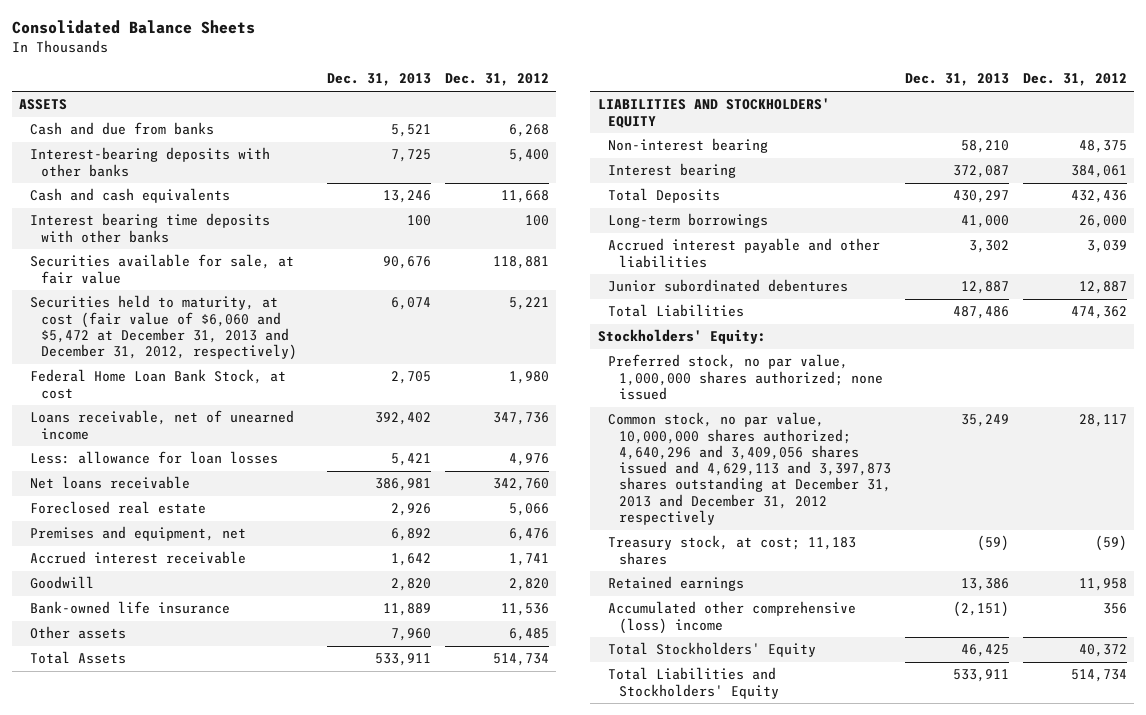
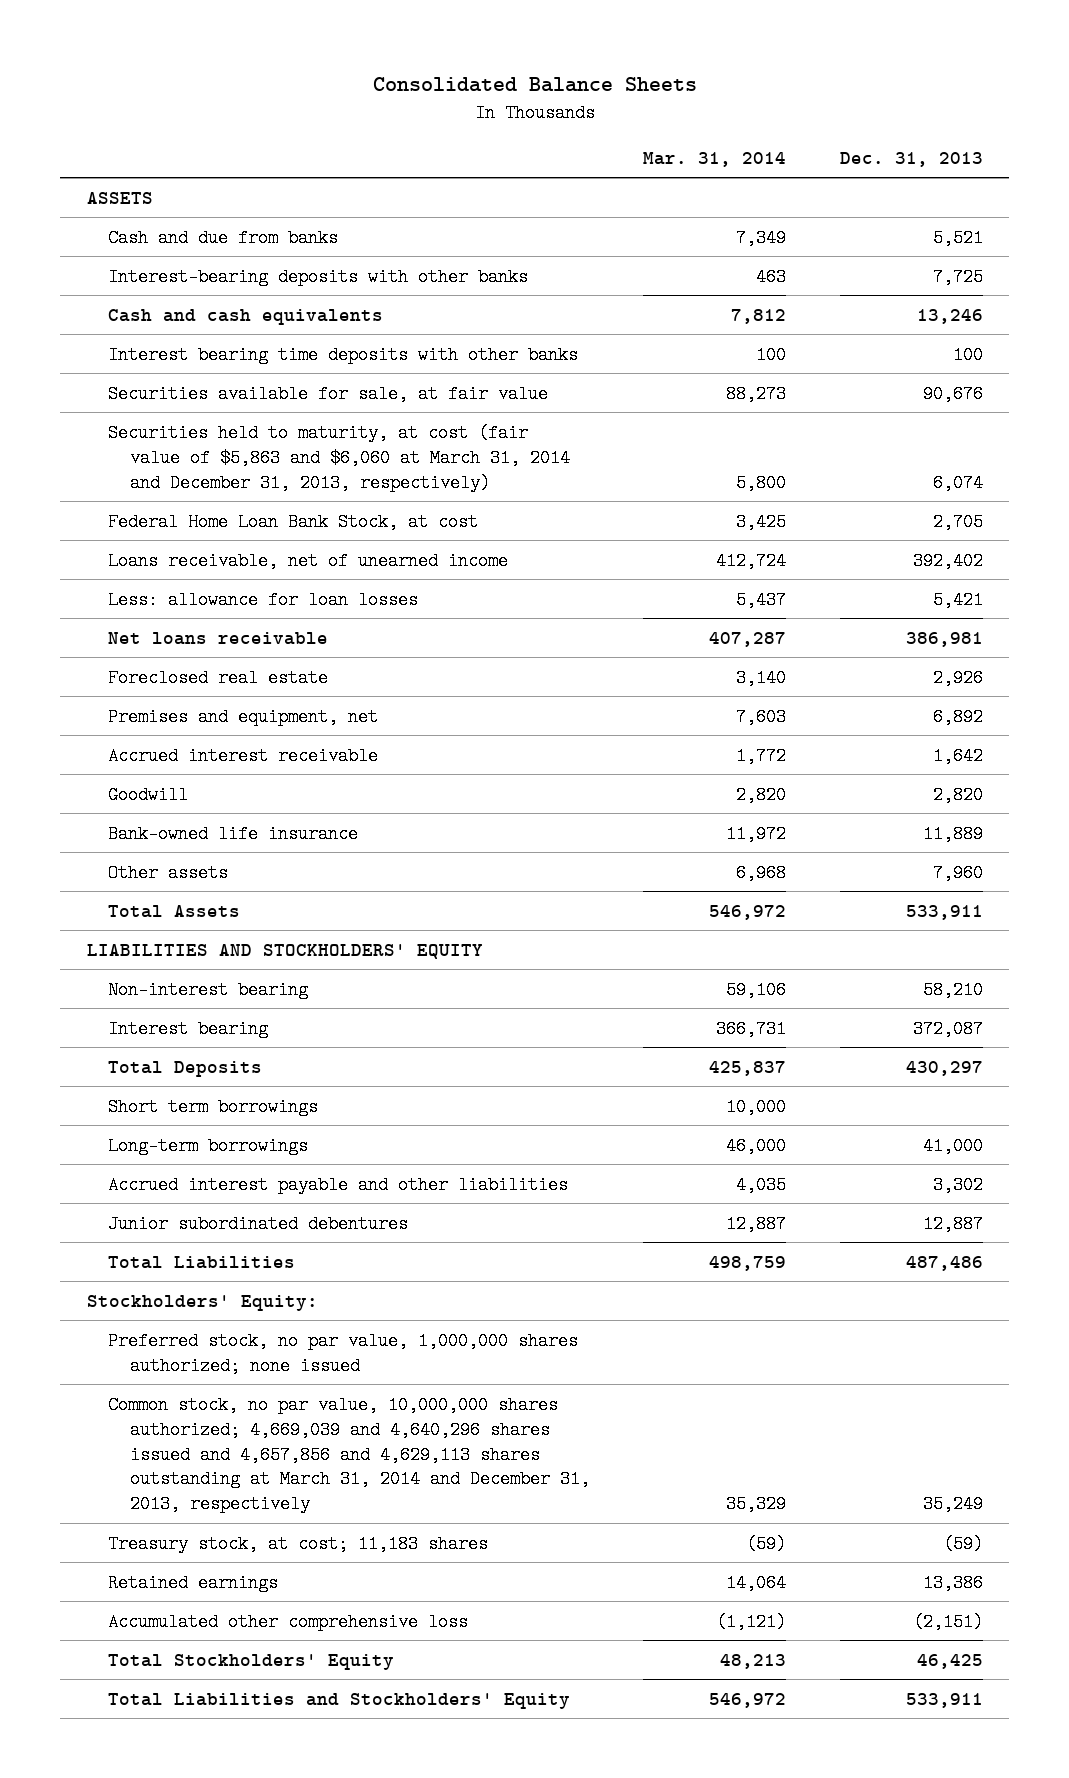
[444,73,549,87] Dec. 31, 2012 -> none
none -> [643,151,787,167] Mar. 31, 2014
[29,295,297,361] Securities held to maturity, at cost (fair value of $6,060 and $5,472 at December 31, 2013 and December 31, 2012, respectively) -> [108,423,571,492] Securities held to maturity, at cost (fair value of $5,863 and $6,060 at March 31, 2014 and December 31, 2013, respectively)
none -> [108,1097,319,1116] Short term borrowings
[608,412,892,526] Common stock, no par value, 10,000,000 shares authorized; 4,640,296 and 3,409,056 shares issued and 4,629,113 and 3,397,873 shares outstanding at December 31, 2013 and December 31, 2012 respectively -> [108,1395,591,1514] Common stock, no par value, 10,000,000 shares authorized; 4,669,039 and 4,640,296 shares issued and 4,657,856 and 4,629,113 shares outstanding at March 31, 2014 and December 31, 2013, respectively
[608,601,857,634] Accumulated other comprehensive (loss) income -> [108,1612,469,1631] Accumulated other comprehensive loss

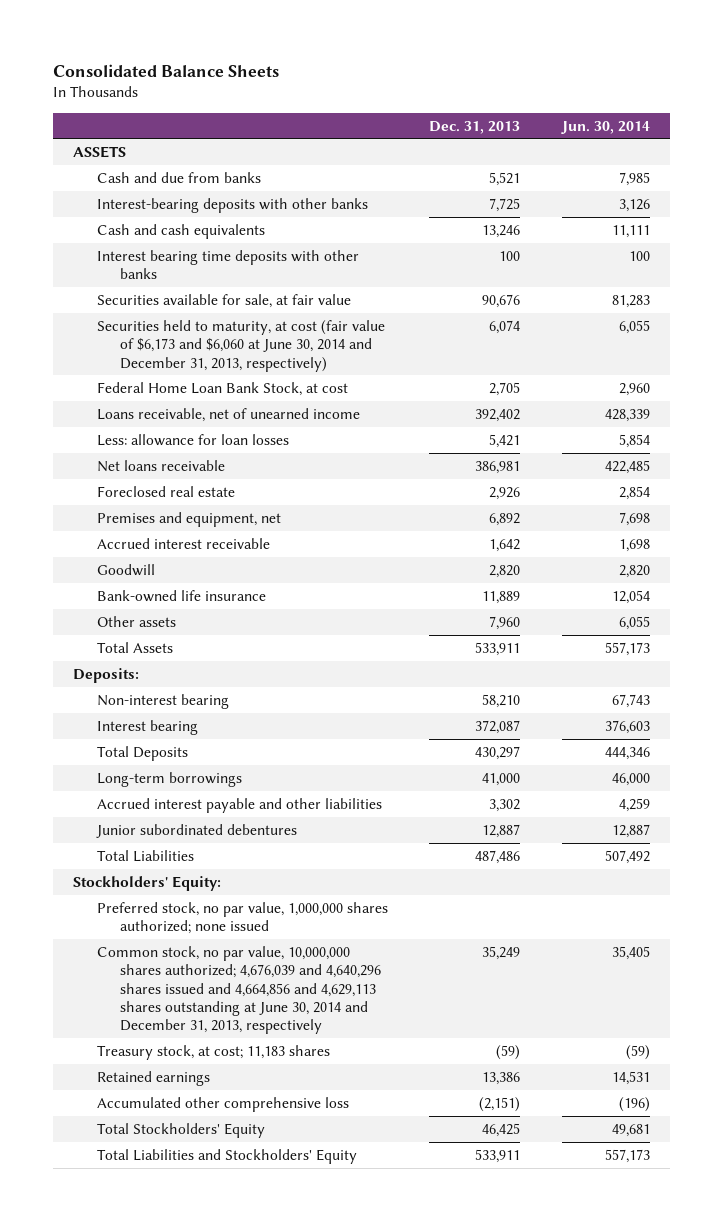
[643,151,787,167] Mar. 31, 2014 -> none
none -> [560,120,650,134] Jun. 30, 2014
[108,423,571,492] Securities held to maturity, at cost (fair value of $5,863 and $6,060 at March 31, 2014 and December 31, 2013, respectively) -> [96,319,385,372] Securities held to maturity, at cost (fair value of $6,173 and $6,060 at June 30, 2014 and December 31, 2013, respectively)
[86,943,483,959] LIABILITIES AND STOCKHOLDERS' EQUITY -> none
none -> [73,667,140,683] Deposits:
[108,1097,319,1116] Short term borrowings -> none
[108,1395,591,1514] Common stock, no par value, 10,000,000 shares authorized; 4,669,039 and 4,640,296 shares issued and 4,657,856 and 4,629,113 shares outstanding at March 31, 2014 and December 31, 2013, respectively -> [96,945,382,1035] Common stock, no par value, 10,000,000 shares authorized; 4,676,039 and 4,640,296 shares issued and 4,664,856 and 4,629,113 shares outstanding at June 30, 2014 and December 31, 2013, respectively

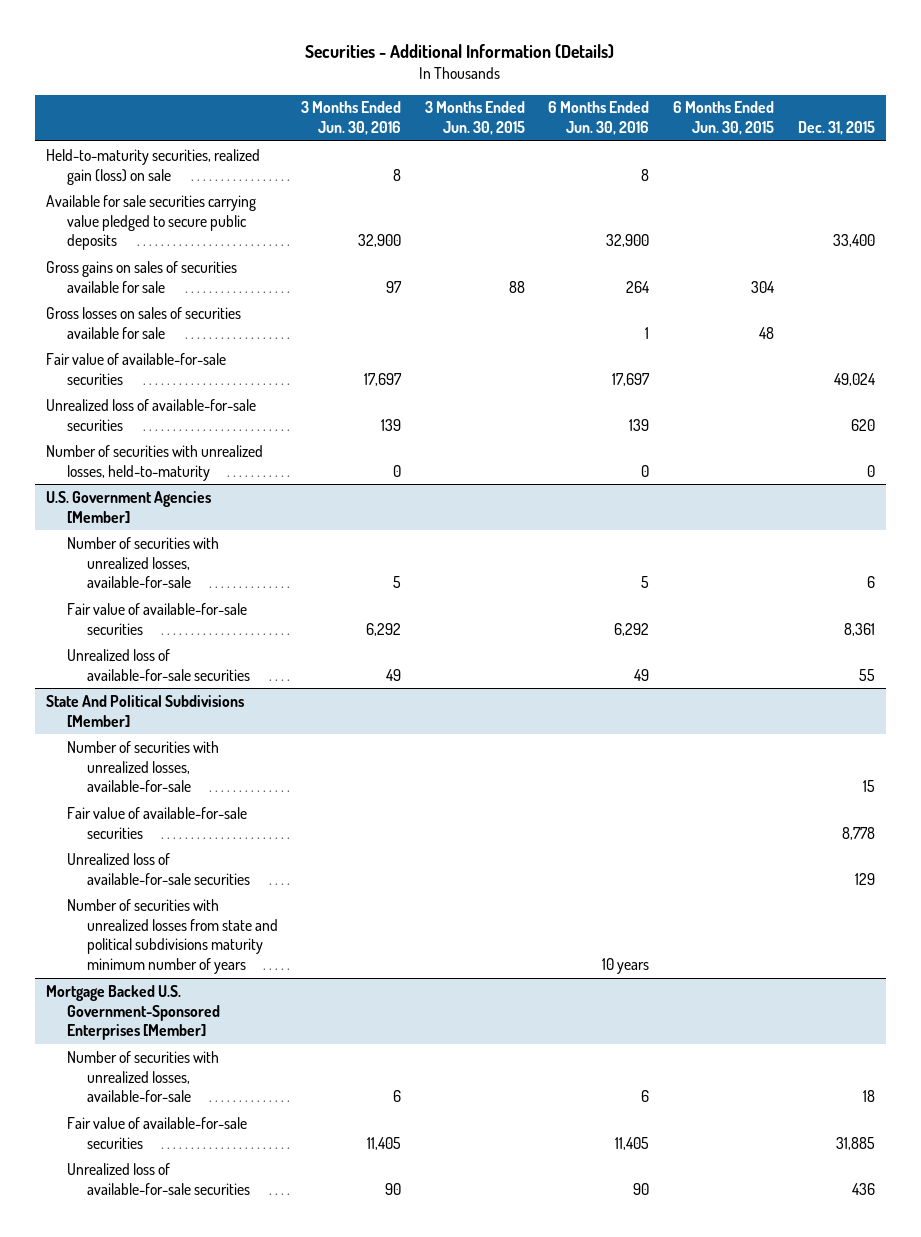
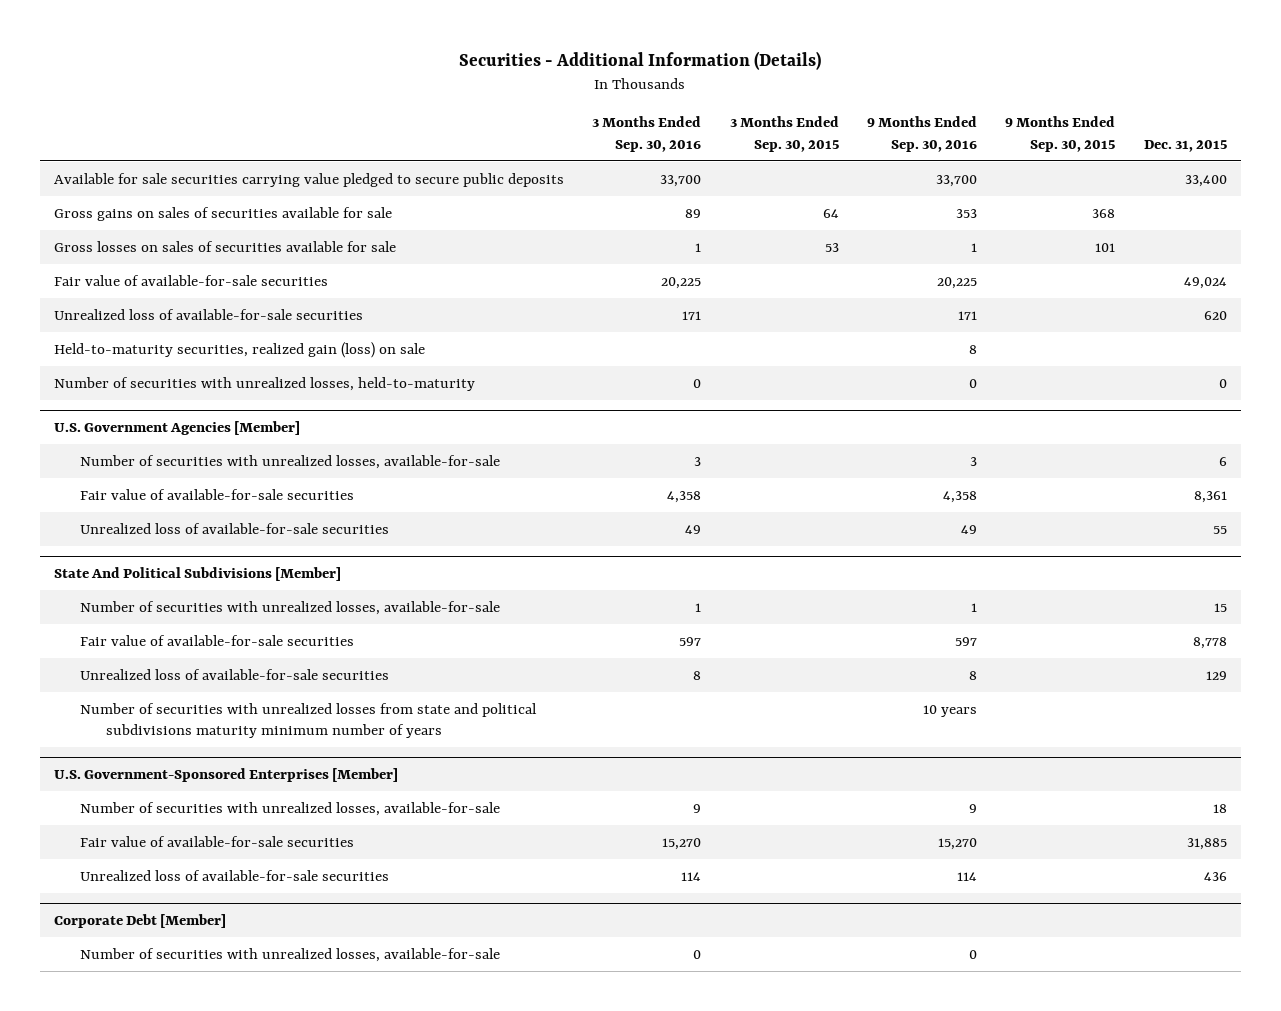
[301,101,402,136] 3 Months Ended Jun. 30, 2016 -> none
[424,101,525,136] 3 Months Ended Jun. 30, 2015 -> none
[548,101,650,136] 6 Months Ended Jun. 30, 2016 -> none
[672,101,774,136] 6 Months Ended Jun. 30, 2015 -> none
none -> [592,116,702,152] 3 Months Ended Sep. 30, 2016
none -> [729,116,839,152] 3 Months Ended Sep. 30, 2015
none -> [866,116,977,152] 9 Months Ended Sep. 30, 2016
none -> [1005,116,1116,152] 9 Months Ended Sep. 30, 2015
[46,148,261,185] Held-to-maturity securities, realized gain (loss) on sale -> [53,341,425,358] Held-to-maturity securities, realized gain (loss) on sale
[46,984,220,1041] Mortgage Backed U.S. Government-Sponsored Enterprises [Member] -> [53,768,398,783] U.S. Government-Sponsored Enterprises [Member]
none -> [53,914,226,929] Corporate Debt [Member]
none -> [79,947,500,962] Number of securities with unrealized losses, available-for-sale

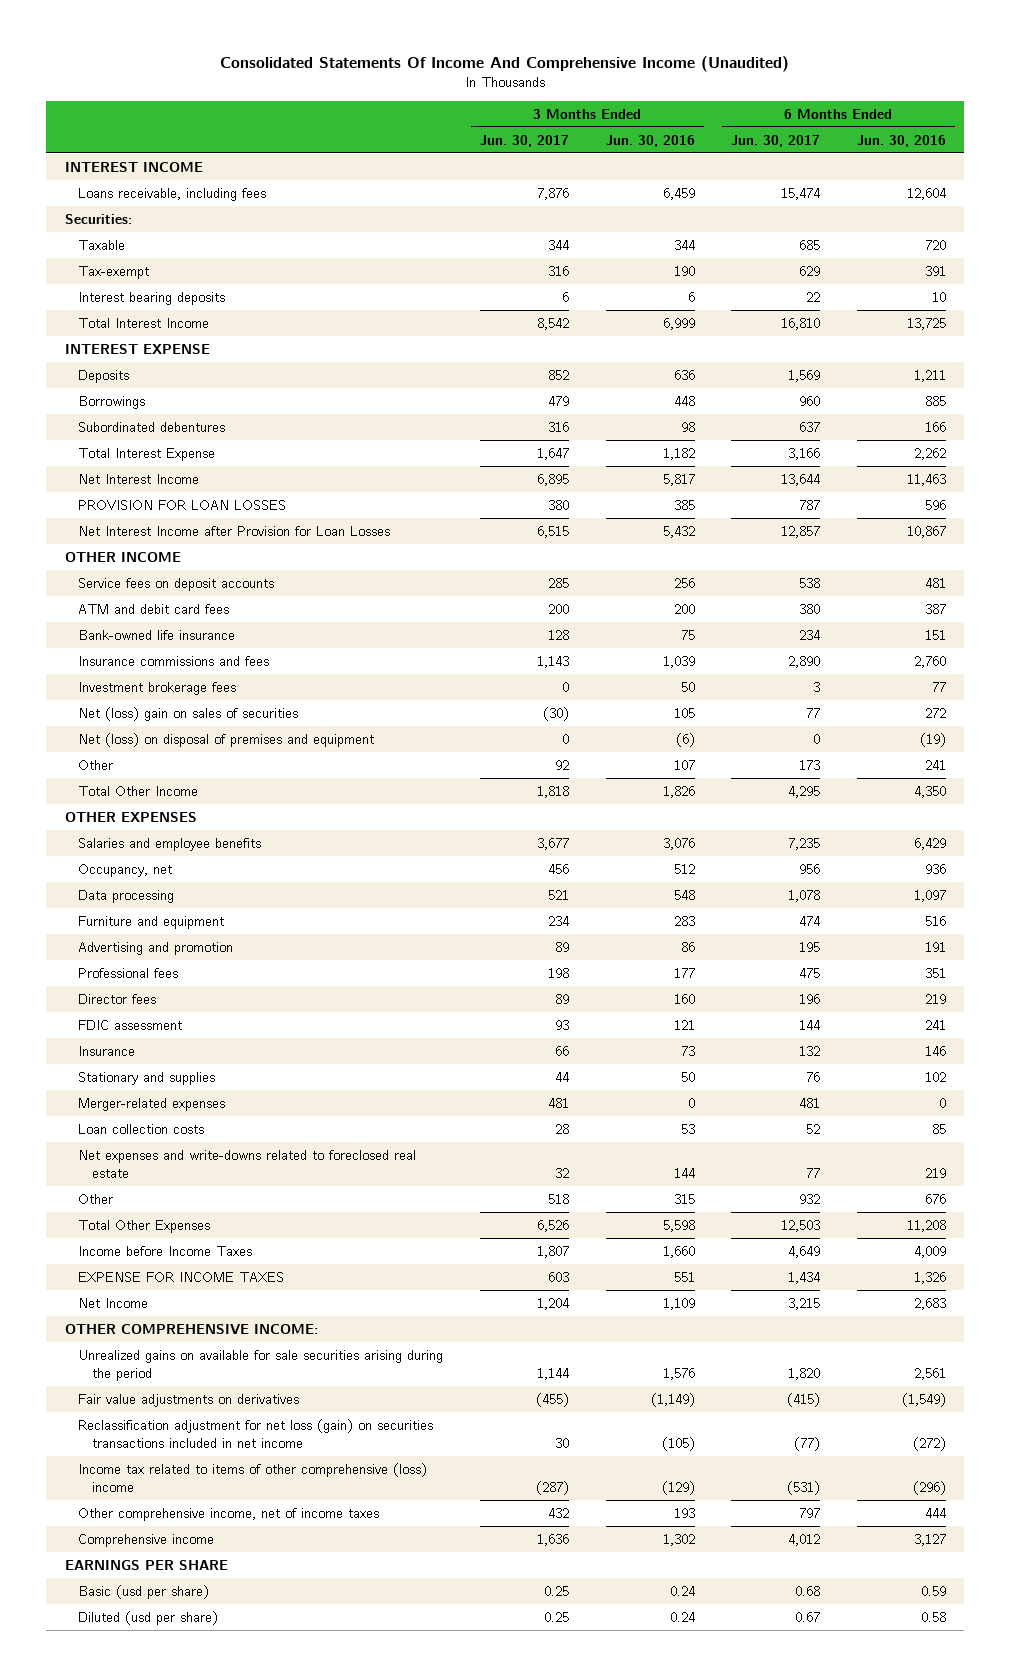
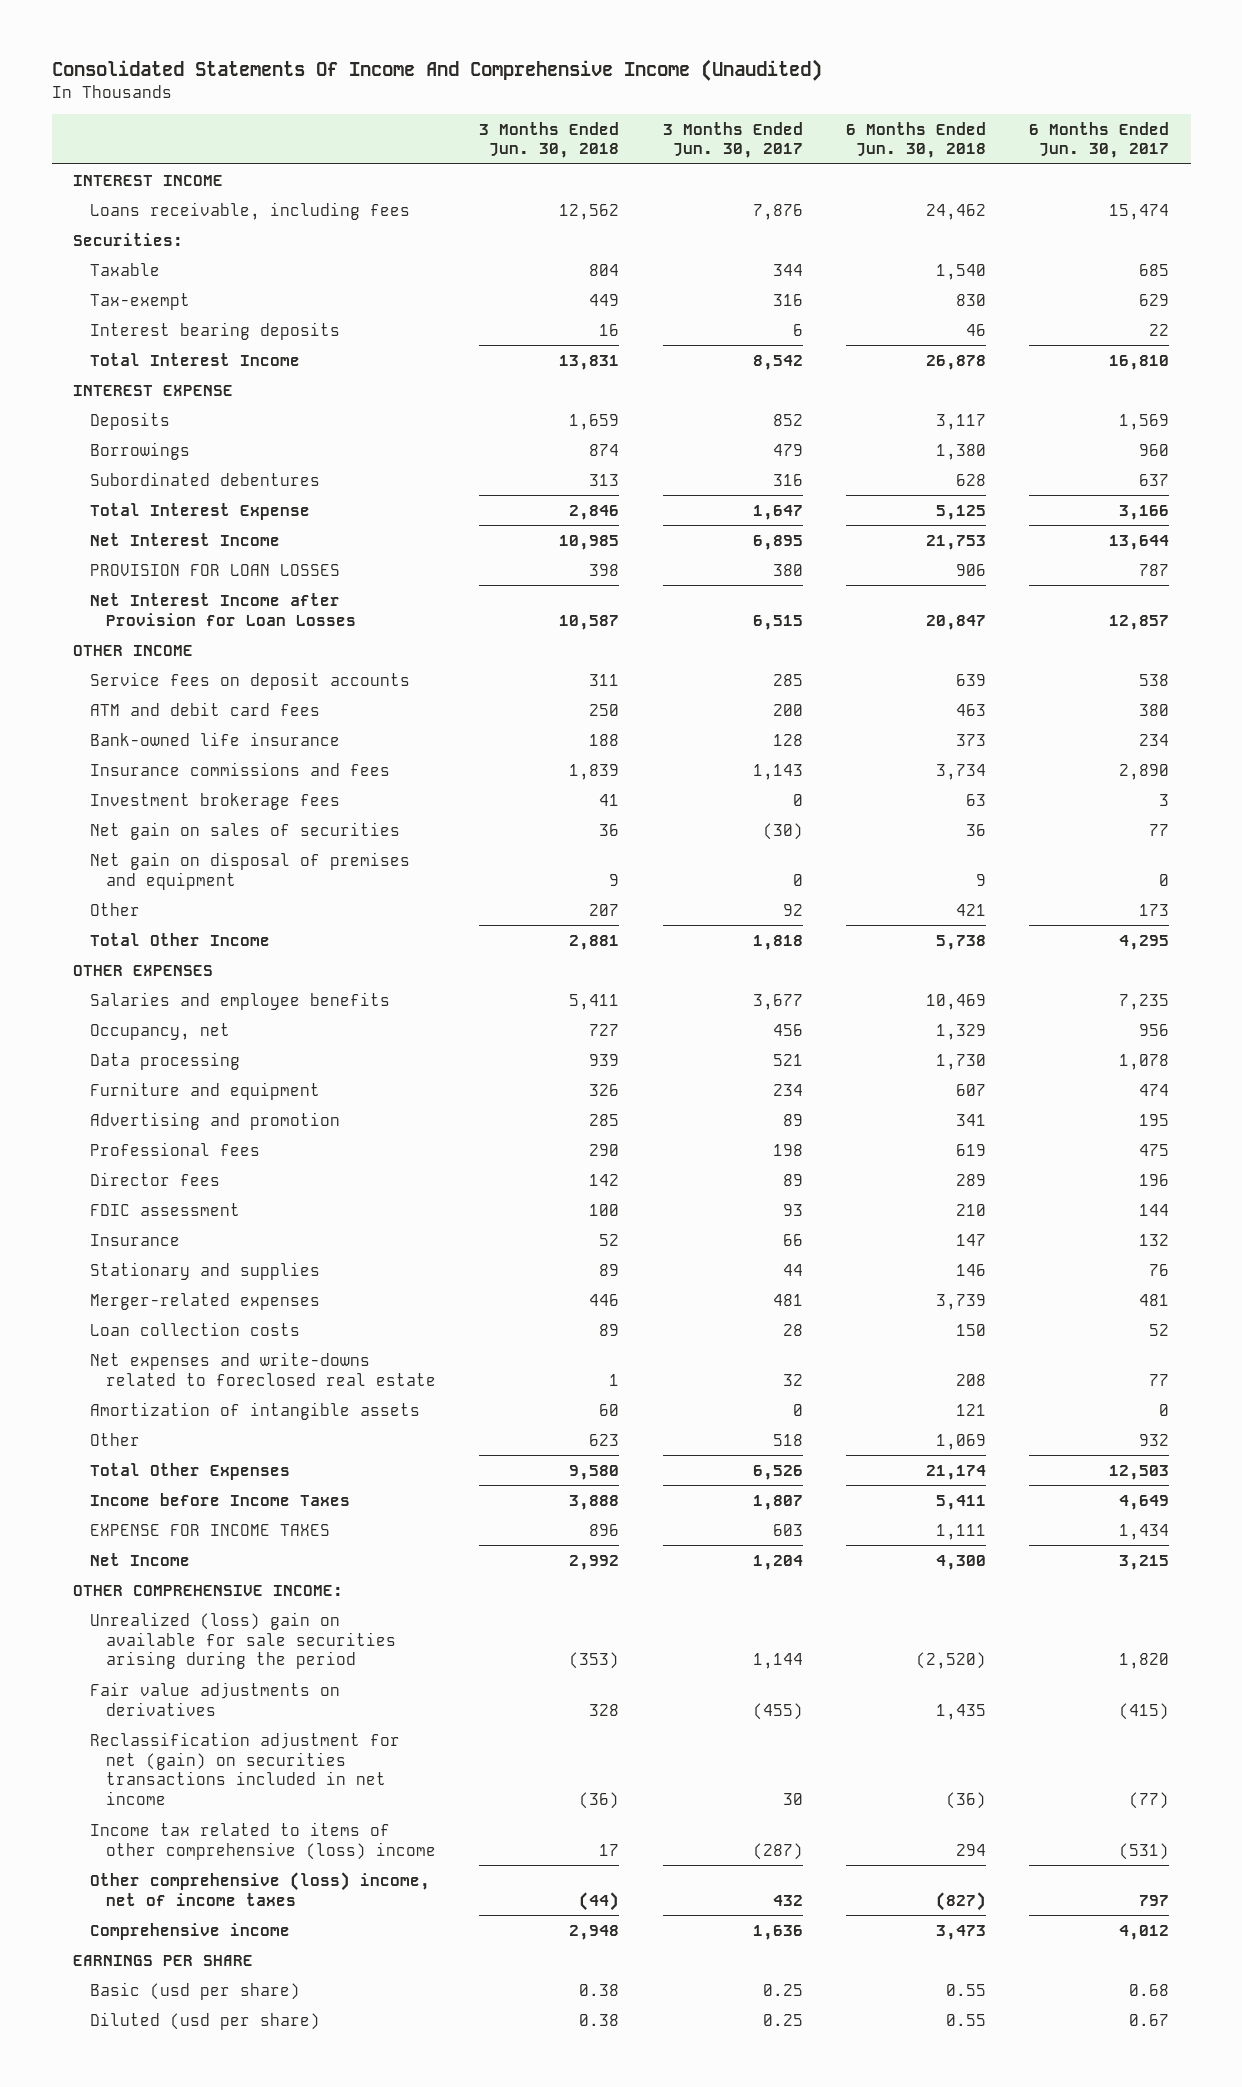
[605,134,695,147] Jun. 30, 2016 -> none
[856,134,946,147] Jun. 30, 2016 -> none
none -> [479,121,620,159] 3 Months Ended Jun. 30, 2018
none -> [845,121,986,159] 6 Months Ended Jun. 30, 2018
[78,706,299,721] Net (loss) gain on sales of securities -> [89,821,400,840] Net gain on sales of securities
[78,732,375,747] Net (loss) on disposal of premises and equipment -> [89,851,410,890] Net gain on disposal of premises and equipment
none -> [89,1401,420,1420] Amortization of intangible assets
[78,1349,444,1381] Unrealized gains on available for sale securities arising during the period -> [89,1611,397,1670] Unrealized (loss) gain on available for sale securities arising during the period
[78,1418,434,1448] Reclassification adjustment for net loss (gain) on securities transactions included in net income -> [89,1731,400,1806] Reclassification adjustment for net (gain) on securities transactions included in net income
[78,1507,380,1521] Other comprehensive income, net of income taxes -> [89,1871,430,1906] Other comprehensive (loss) income, net of income taxes

